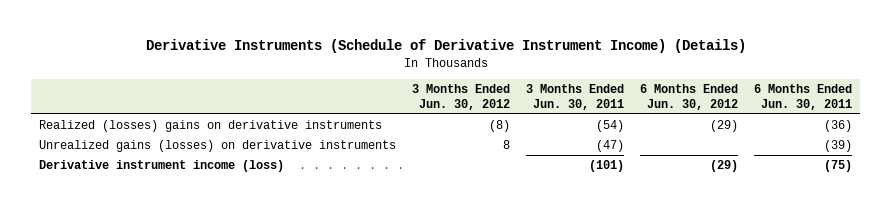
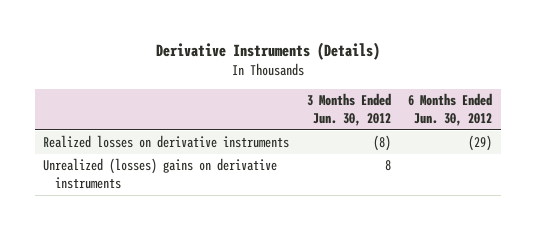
[145,39,746,54] Derivative Instruments (Schedule of Derivative Instrument Income) (Details) -> [155,42,380,61] Derivative Instruments (Details)
[526,84,625,110] 3 Months Ended Jun. 30, 2011 -> none
[753,84,852,110] 6 Months Ended Jun. 30, 2011 -> none
[39,160,285,173] Derivative instrument income (loss) -> none
[39,120,383,133] Realized (losses) gains on derivative instruments -> [43,135,290,149] Realized losses on derivative instruments
[39,140,397,153] Unrealized gains (losses) on derivative instruments -> [43,158,278,190] Unrealized (losses) gains on derivative instruments

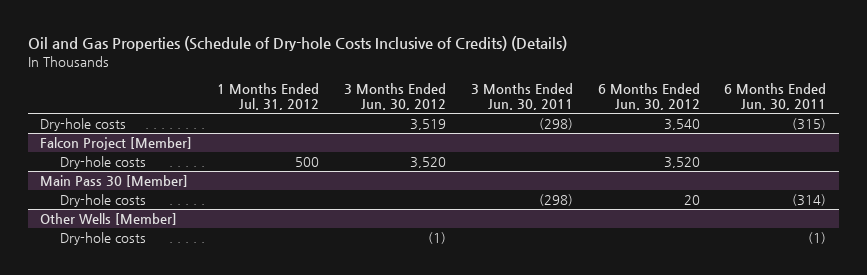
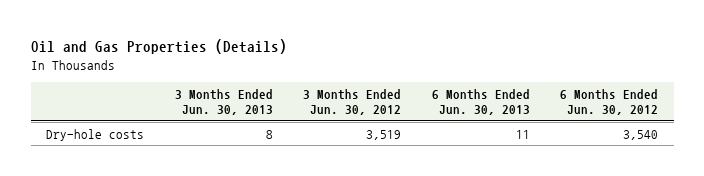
[28,36,568,52] Oil and Gas Properties (Schedule of Dry-hole Costs Inclusive of Credits) (Details) -> [30,39,287,55] Oil and Gas Properties (Details)
[217,82,320,111] 1 Months Ended Jul. 31, 2012 -> none
[470,82,573,111] 3 Months Ended Jun. 30, 2011 -> none
[724,82,827,111] 6 Months Ended Jun. 30, 2011 -> none
none -> [174,89,273,116] 3 Months Ended Jun. 30, 2013
none -> [431,89,530,116] 6 Months Ended Jun. 30, 2013
[40,137,193,151] Falcon Project [Member] -> none
[60,156,147,170] Dry-hole costs -> none
[40,175,189,188] Main Pass 30 [Member] -> none
[60,194,147,208] Dry-hole costs -> none
[40,213,178,226] Other Wells [Member] -> none
[60,232,147,246] Dry-hole costs -> none

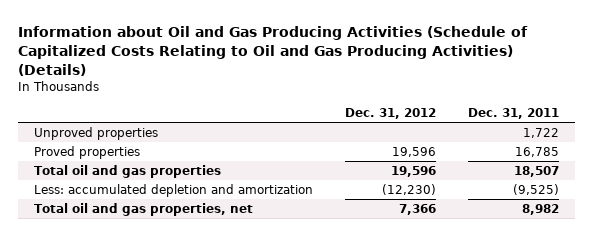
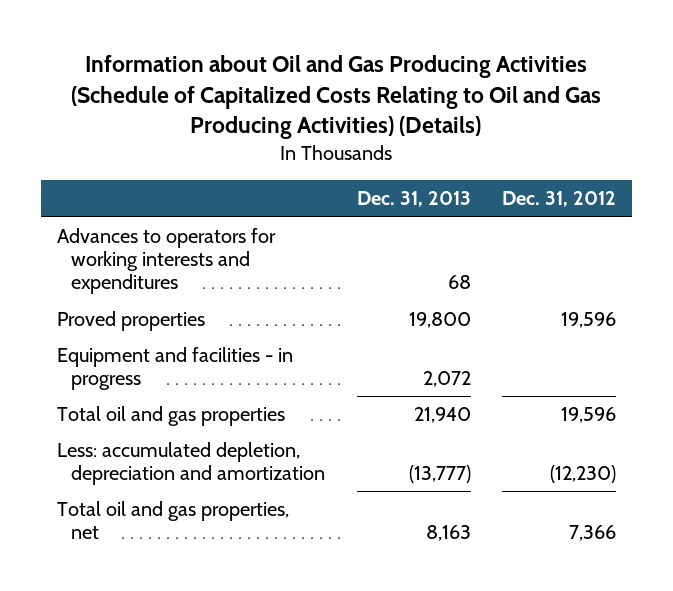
[468,108,560,120] Dec. 31, 2011 -> none
none -> [356,191,471,208] Dec. 31, 2013
[33,126,158,140] Unproved properties -> none
none -> [56,228,276,295] Advances to operators for working interests and expenditures
none -> [56,347,293,391] Equipment and facilities - in progress
[33,183,313,197] Less: accumulated depletion and amortization -> [56,442,326,486] Less: accumulated depletion, depreciation and amortization

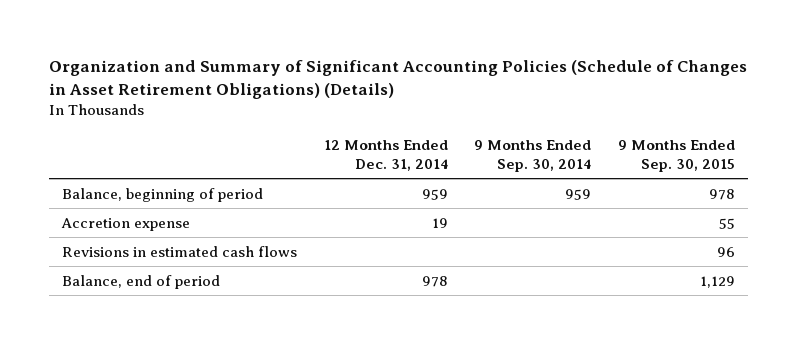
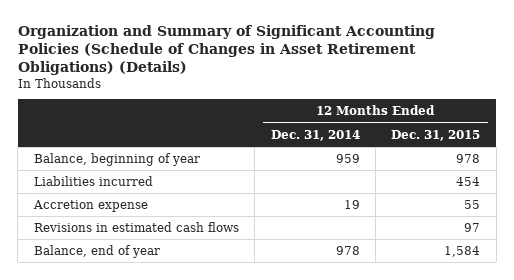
[474,140,592,172] 9 Months Ended Sep. 30, 2014 -> none
[617,140,735,172] 9 Months Ended Sep. 30, 2015 -> none
none -> [391,129,481,141] Dec. 31, 2015
[62,187,264,202] Balance, beginning of period -> [33,152,200,166] Balance, beginning of year
none -> [33,175,153,186] Liabilities incurred
[62,274,221,289] Balance, end of period -> [33,244,160,258] Balance, end of year

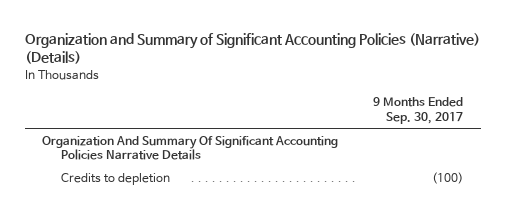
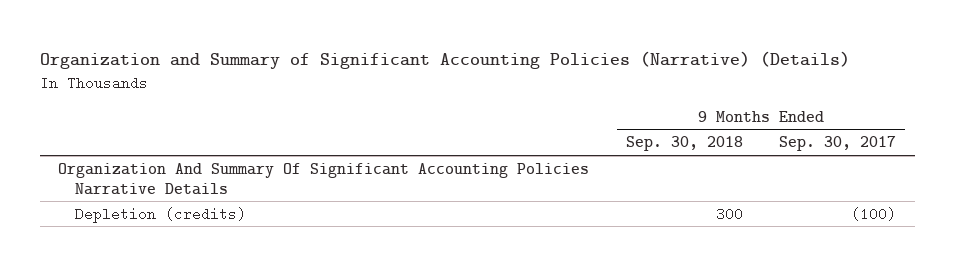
none -> [625,136,743,152] Sep. 30, 2018
[60,172,170,185] Credits to depletion -> [74,206,246,223] Depletion (credits)

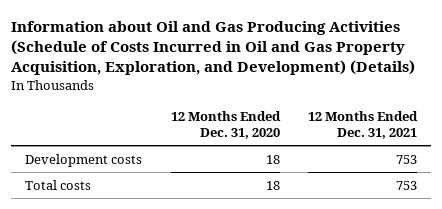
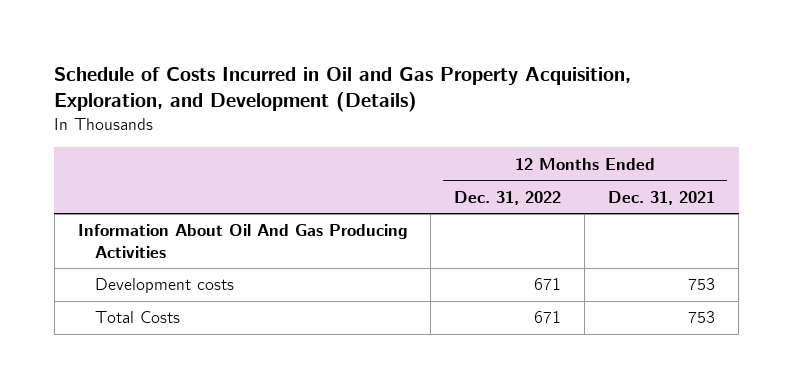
[11,20,416,76] Information about Oil and Gas Producing Activities (Schedule of Costs Incurred in Oil and Gas Property Acquisition, Exploration, and Development) (Details) -> [54,66,632,113] Schedule of Costs Incurred in Oil and Gas Property Acquisition, Exploration, and Development (Details)
[170,110,281,139] 12 Months Ended Dec. 31, 2020 -> none
none -> [454,190,562,205] Dec. 31, 2022
none -> [77,224,408,258] Information About Oil And Gas Producing Activities
[25,179,92,190] Total costs -> [94,311,180,324] Total Costs

